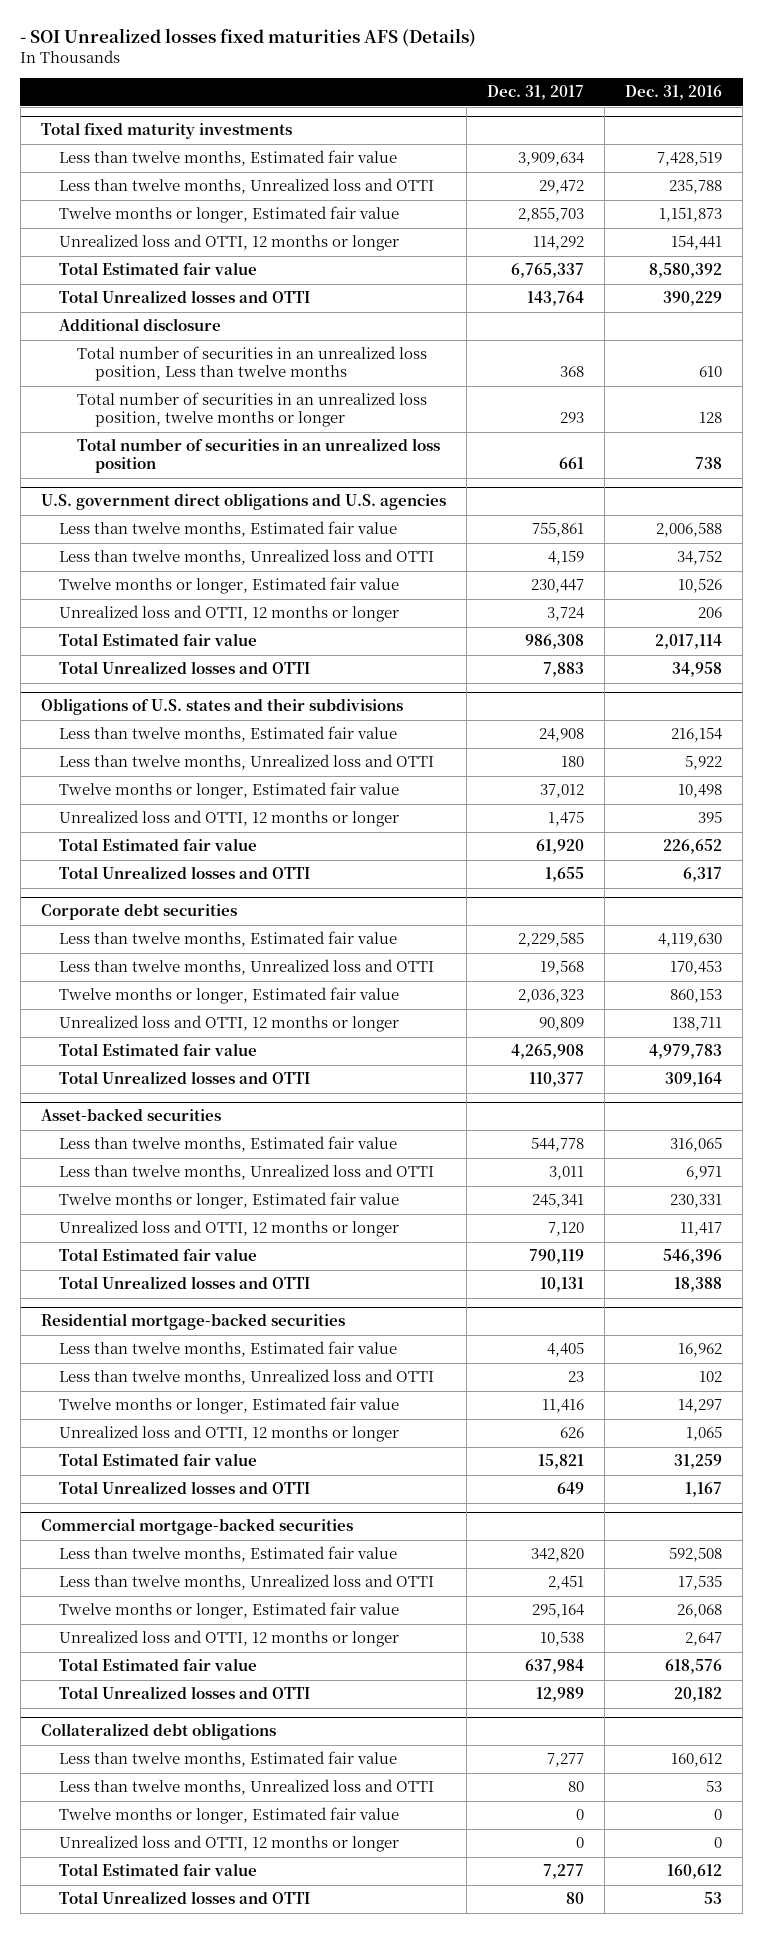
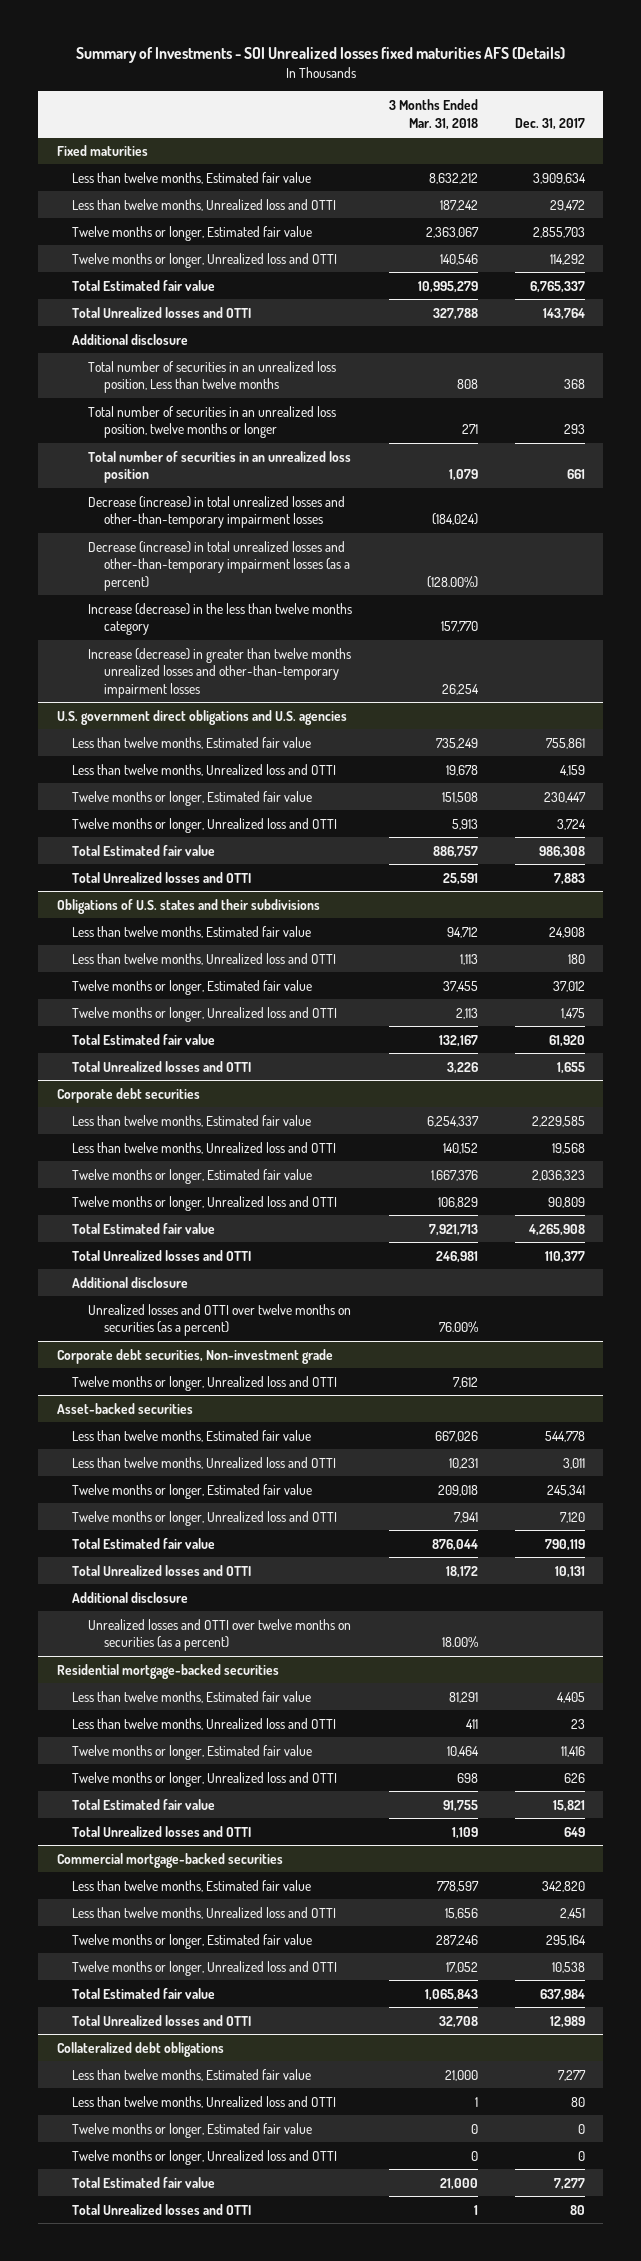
[20,28,477,48] - SOI Unrealized losses fixed maturities AFS (Details) -> [75,47,565,64] Summary of Investments - SOI Unrealized losses fixed maturities AFS (Details)
[624,85,722,101] Dec. 31, 2016 -> none
none -> [388,99,478,130] 3 Months Ended Mar. 31, 2018
[40,122,292,140] Total fixed maturity investments -> [56,144,148,156] Fixed maturities
[58,234,399,252] Unrealized loss and OTTI, 12 months or longer -> [72,252,338,268] Twelve months or longer, Unrealized loss and OTTI
none -> [87,495,345,529] Decrease (increase) in total unrealized losses and other-than-temporary impairment losses
none -> [87,540,350,591] Decrease (increase) in total unrealized losses and other-than-temporary impairment losses (as a percent)
none -> [87,602,352,636] Increase (decrease) in the less than twelve months category
none -> [87,647,351,698] Increase (decrease) in greater than twelve months unrealized losses and other-than-temporary impairment losses
[58,605,399,623] Unrealized loss and OTTI, 12 months or longer -> [72,817,338,833] Twelve months or longer, Unrealized loss and OTTI
[58,810,399,828] Unrealized loss and OTTI, 12 months or longer -> [72,1006,338,1022] Twelve months or longer, Unrealized loss and OTTI
[58,1015,399,1033] Unrealized loss and OTTI, 12 months or longer -> [72,1195,338,1211] Twelve months or longer, Unrealized loss and OTTI
none -> [72,1276,189,1288] Additional disclosure
none -> [87,1303,351,1337] Unrealized losses and OTTI over twelve months on securities (as a percent)
none -> [56,1348,333,1364] Corporate debt securities, Non-investment grade
none -> [72,1375,338,1391] Twelve months or longer, Unrealized loss and OTTI
[58,1220,399,1238] Unrealized loss and OTTI, 12 months or longer -> [72,1510,338,1526] Twelve months or longer, Unrealized loss and OTTI
none -> [72,1591,189,1603] Additional disclosure
none -> [87,1618,351,1652] Unrealized losses and OTTI over twelve months on securities (as a percent)
[58,1425,399,1443] Unrealized loss and OTTI, 12 months or longer -> [72,1771,338,1787] Twelve months or longer, Unrealized loss and OTTI
[58,1630,399,1648] Unrealized loss and OTTI, 12 months or longer -> [72,1960,338,1976] Twelve months or longer, Unrealized loss and OTTI
[58,1835,399,1853] Unrealized loss and OTTI, 12 months or longer -> [72,2149,338,2165] Twelve months or longer, Unrealized loss and OTTI

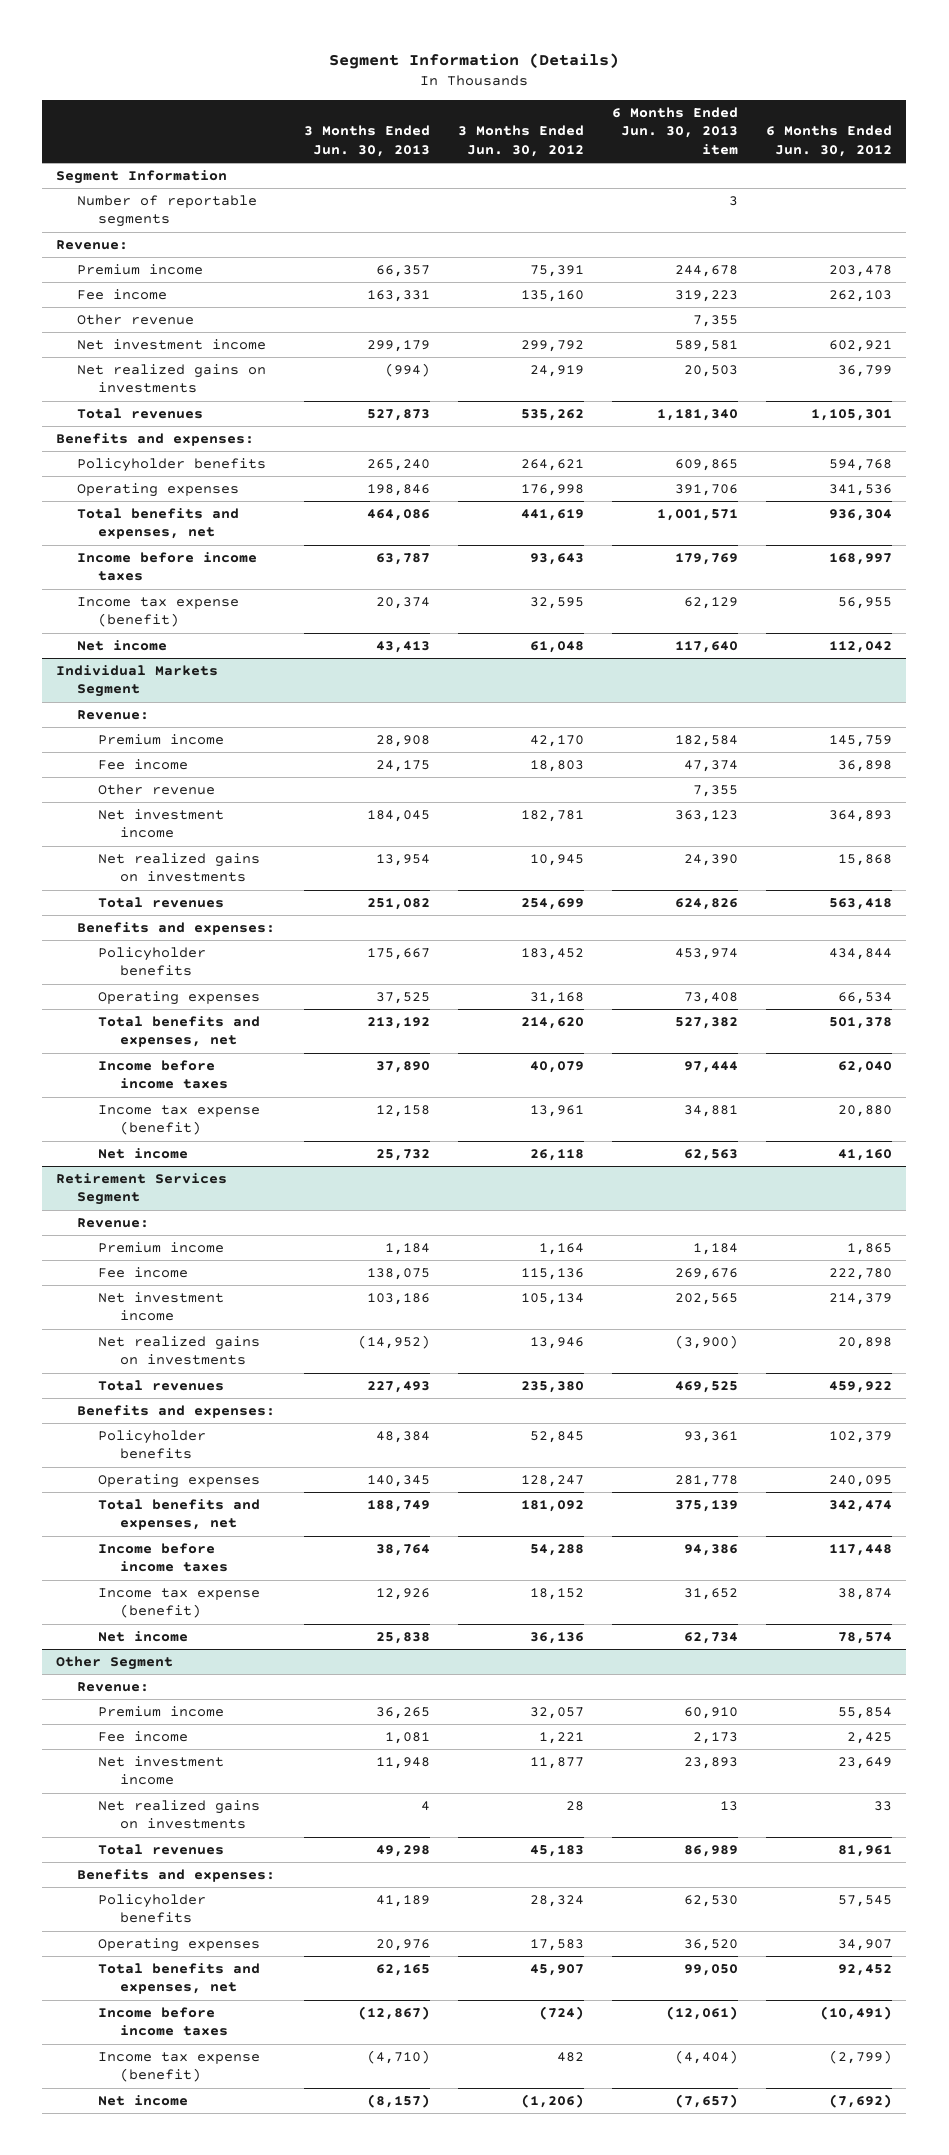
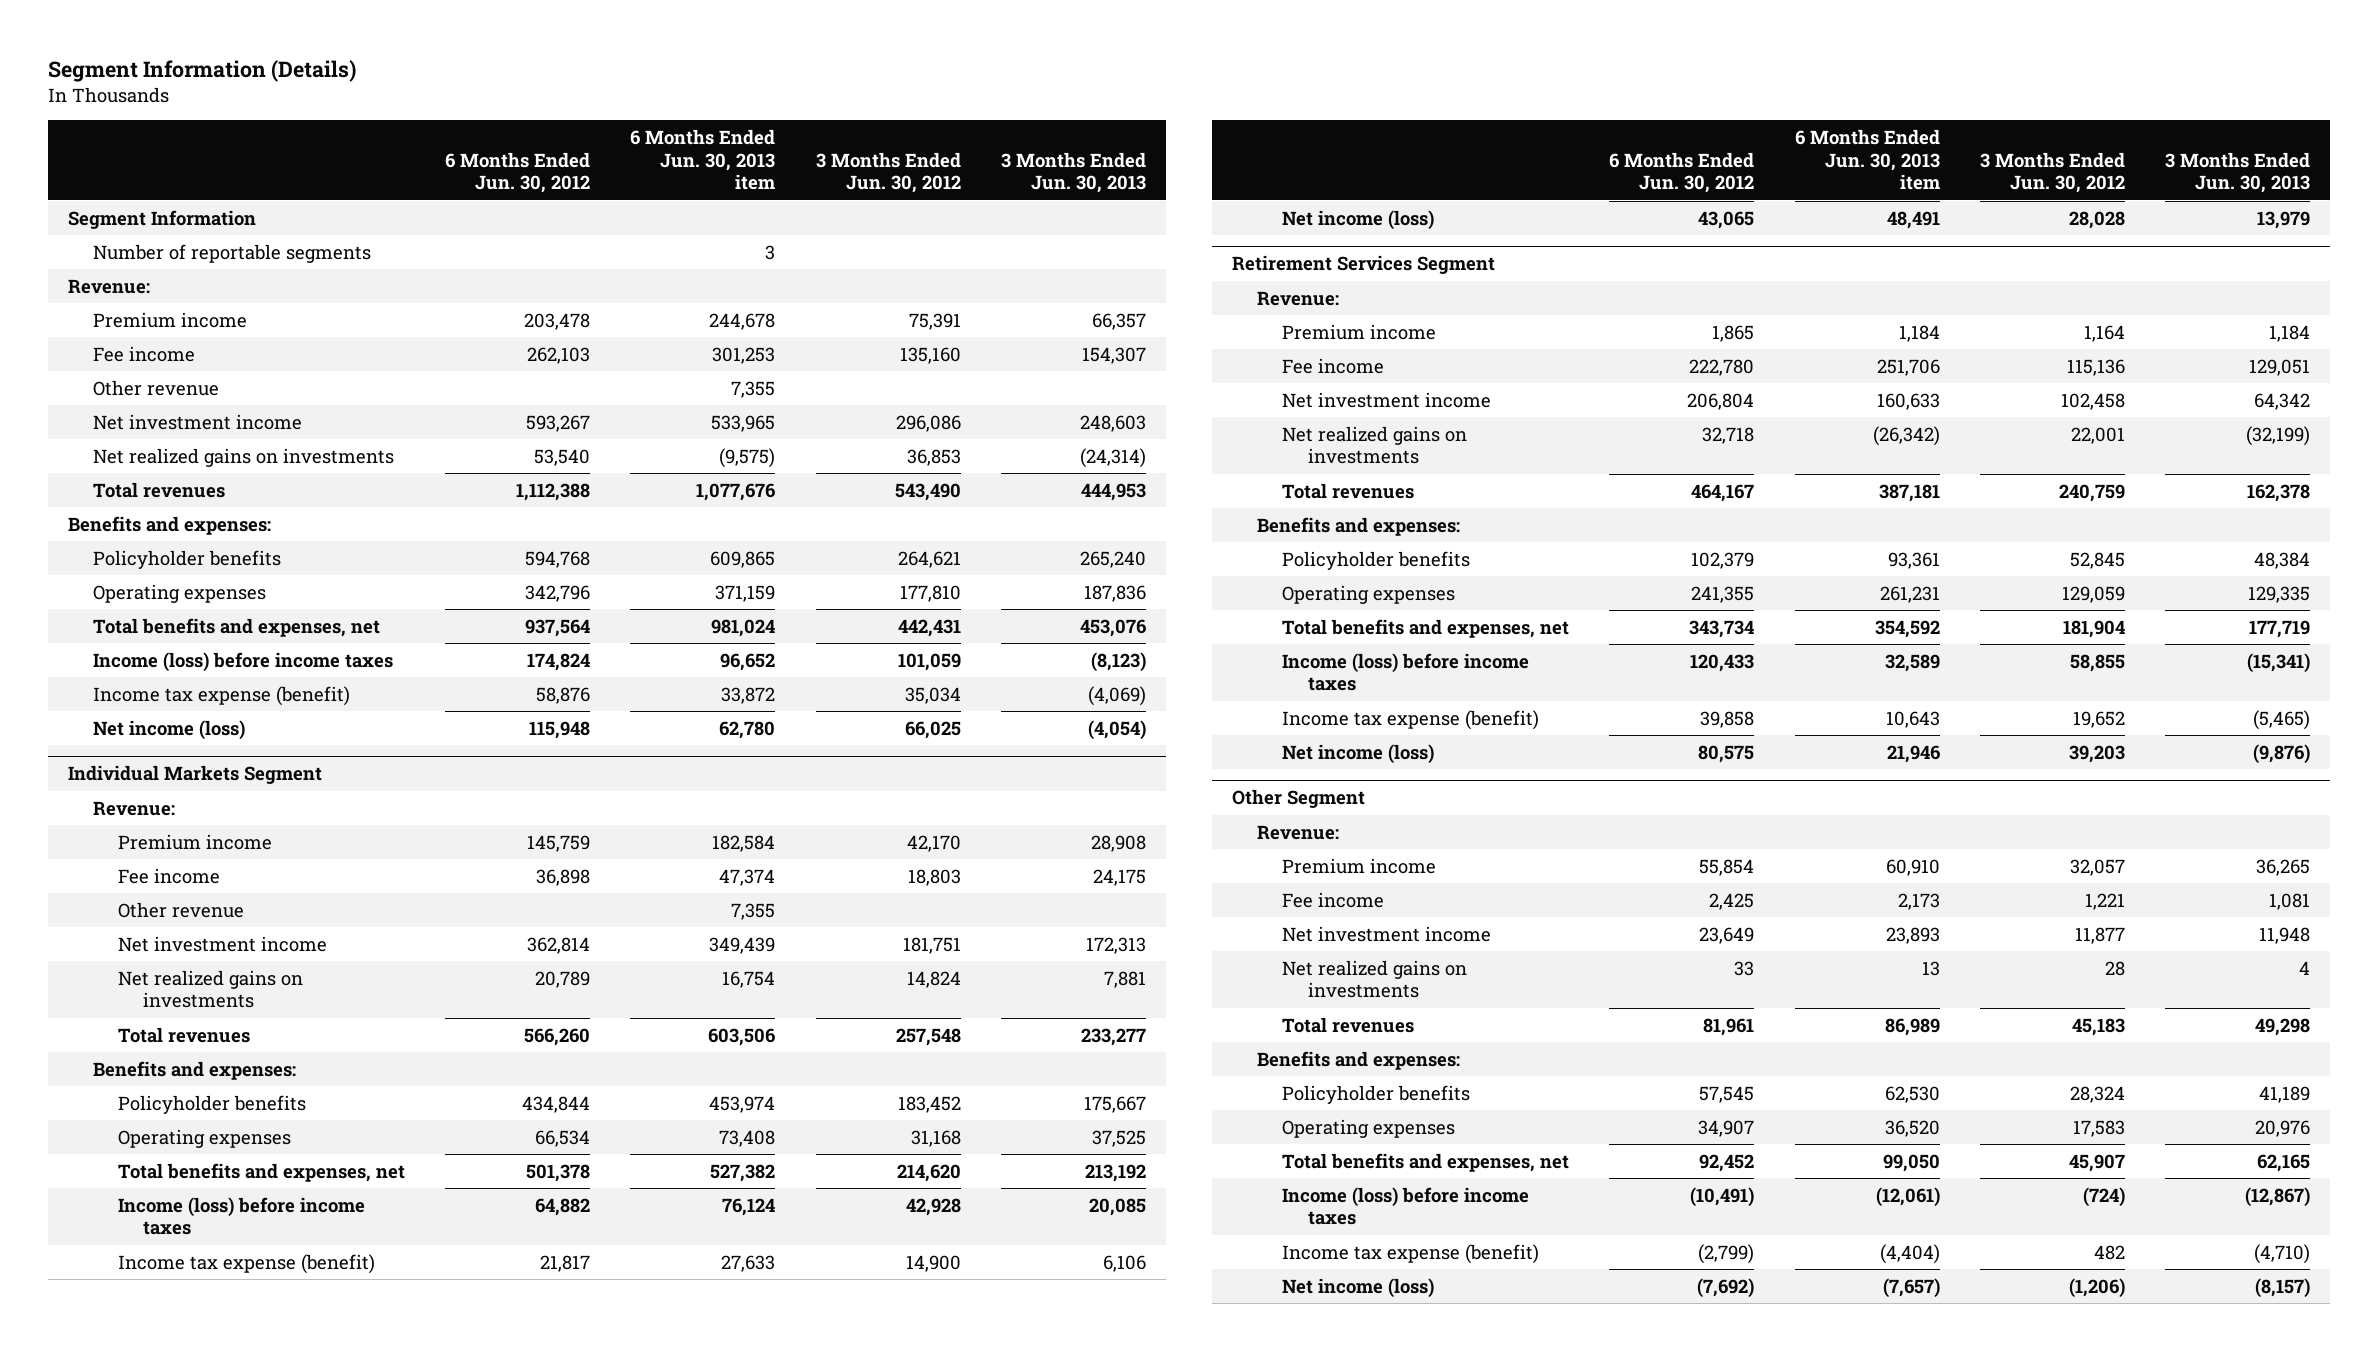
[366,289,430,302] 163,331 -> [1081,346,1146,364] 154,307
[675,289,739,302] 319,223 -> [712,346,776,364] 301,253
[366,339,430,352] 299,179 -> [1079,414,1146,432] 248,603
[520,339,584,352] 299,792 -> [895,414,961,432] 296,086
[675,339,739,352] 589,581 -> [711,414,776,432] 533,965
[829,339,893,352] 602,921 -> [526,414,591,432] 593,267
[384,362,430,377] (994) -> [1079,447,1146,468] (24,314)
[529,364,584,377] 24,919 -> [906,448,961,466] 36,853
[684,364,739,377] 20,503 -> [719,447,776,468] (9,575)
[838,364,893,377] 36,799 -> [534,448,591,466] 53,540
[366,408,430,421] 527,873 -> [1080,482,1146,501] 444,953
[520,408,584,421] 535,262 -> [894,482,961,501] 543,490
[657,408,739,421] 1,181,340 -> [696,482,776,501] 1,077,676
[811,408,893,421] 1,105,301 -> [516,482,591,501] 1,112,388
[366,483,430,496] 198,846 -> [1083,584,1146,602] 187,836
[520,483,584,496] 176,998 -> [899,584,961,602] 177,810
[675,483,739,496] 391,706 -> [715,584,776,602] 371,159
[829,483,893,496] 341,536 -> [525,584,591,602] 342,796
[366,508,430,521] 464,086 -> [1079,618,1146,637] 453,076
[520,508,584,521] 441,619 -> [897,618,961,637] 442,431
[657,508,739,521] 1,001,571 -> [711,618,776,637] 981,024
[829,508,893,521] 936,304 -> [525,618,591,637] 937,564
[77,551,258,582] Income before income taxes -> [93,651,394,672] Income (loss) before income taxes
[375,552,430,565] 63,787 -> [1090,651,1146,672] (8,123)
[529,552,584,565] 93,643 -> [897,652,961,671] 101,059
[675,552,739,565] 179,769 -> [720,652,776,671] 96,652
[829,552,893,565] 168,997 -> [527,652,591,671] 174,824
[375,596,430,609] 20,374 -> [1087,685,1146,706] (4,069)
[529,596,584,609] 32,595 -> [904,686,961,704] 35,034
[684,596,739,609] 62,129 -> [721,686,776,704] 33,872
[838,596,893,609] 56,955 -> [536,686,591,704] 58,876
[77,639,168,651] Net income -> [93,719,246,740] Net income (loss)
[375,640,430,653] 43,413 -> [1087,719,1146,740] (4,054)
[529,640,584,653] 61,048 -> [904,720,961,739] 66,025
[675,640,739,653] 117,640 -> [719,720,776,739] 62,780
[829,640,893,653] 112,042 -> [529,720,591,739] 115,948
[366,809,430,822] 184,045 -> [1085,936,1146,954] 172,313
[520,809,584,822] 182,781 -> [902,936,961,954] 181,751
[675,809,739,822] 363,123 -> [709,936,776,954] 349,439
[829,809,893,822] 364,893 -> [527,936,591,954] 362,814
[375,853,430,866] 13,954 -> [1103,970,1146,988] 7,881
[529,853,584,866] 10,945 -> [906,970,961,988] 14,824
[684,853,739,866] 24,390 -> [722,970,776,988] 16,754
[838,853,893,866] 15,868 -> [535,970,591,988] 20,789
[366,897,430,910] 251,082 -> [1080,1027,1146,1046] 233,277
[520,897,584,910] 254,699 -> [895,1027,961,1046] 257,548
[675,897,739,910] 624,826 -> [708,1027,776,1046] 603,506
[829,897,893,910] 563,418 -> [524,1027,591,1046] 566,260
[98,1059,228,1090] Income before income taxes -> [118,1196,366,1236] Income (loss) before income taxes
[375,1060,430,1073] 37,890 -> [1088,1197,1146,1216] 20,085
[529,1060,584,1073] 40,079 -> [905,1197,961,1216] 42,928
[684,1060,739,1073] 97,444 -> [722,1197,776,1216] 76,124
[838,1060,893,1073] 62,040 -> [535,1197,591,1216] 64,882
[375,1104,430,1117] 12,158 -> [1102,1254,1146,1272] 6,106
[529,1104,584,1117] 13,961 -> [905,1254,961,1272] 14,900
[684,1104,739,1117] 34,881 -> [721,1254,776,1272] 27,633
[838,1104,893,1117] 20,880 -> [540,1254,591,1272] 21,817
[98,1147,189,1159] Net income -> [1282,209,1435,230] Net income (loss)
[375,1148,430,1161] 25,732 -> [2256,210,2310,229] 13,979
[529,1148,584,1161] 26,118 -> [2068,210,2125,229] 28,028
[684,1148,739,1161] 62,563 -> [1886,210,1940,229] 48,491
[838,1148,893,1161] 41,160 -> [1698,210,1755,229] 43,065
[366,1267,430,1280] 138,075 -> [2248,358,2310,376] 129,051
[675,1267,739,1280] 269,676 -> [1876,358,1940,376] 251,706
[366,1292,430,1305] 103,186 -> [2253,392,2310,410] 64,342
[520,1292,584,1305] 105,134 -> [2060,392,2125,410] 102,458
[675,1292,739,1305] 202,565 -> [1876,392,1940,410] 160,633
[829,1292,893,1305] 214,379 -> [1687,392,1755,410] 206,804
[357,1334,430,1349] (14,952) -> [2245,425,2310,446] (32,199)
[529,1336,584,1349] 13,946 -> [2070,426,2125,444] 22,001
[675,1334,739,1349] (3,900) -> [1872,425,1940,446] (26,342)
[838,1336,893,1349] 20,898 -> [1702,426,1755,444] 32,718
[366,1380,430,1393] 227,493 -> [2246,483,2310,502] 162,378
[520,1380,584,1393] 235,380 -> [2058,483,2125,502] 240,759
[675,1380,739,1393] 469,525 -> [1878,483,1940,502] 387,181
[829,1380,893,1393] 459,922 -> [1691,483,1755,502] 464,167
[366,1474,430,1487] 140,345 -> [2247,585,2310,603] 129,335
[520,1474,584,1487] 128,247 -> [2061,585,2125,603] 129,059
[675,1474,739,1487] 281,778 -> [1879,585,1940,603] 261,231
[829,1474,893,1487] 240,095 -> [1691,585,1755,603] 241,355
[366,1499,430,1512] 188,749 -> [2248,619,2310,638] 177,719
[520,1499,584,1512] 181,092 -> [2062,619,2125,638] 181,904
[675,1499,739,1512] 375,139 -> [1874,619,1940,638] 354,592
[829,1499,893,1512] 342,474 -> [1689,619,1755,638] 343,734
[98,1542,228,1573] Income before income taxes -> [1282,652,1530,692] Income (loss) before income taxes
[375,1543,430,1556] 38,764 -> [2246,652,2310,673] (15,341)
[529,1543,584,1556] 54,288 -> [2069,653,2125,672] 58,855
[684,1543,739,1556] 94,386 -> [1884,653,1940,672] 32,589
[829,1543,893,1556] 117,448 -> [1690,653,1755,672] 120,433
[375,1587,430,1600] 12,926 -> [2252,709,2310,730] (5,465)
[529,1587,584,1600] 18,152 -> [2072,710,2125,728] 19,652
[684,1587,739,1600] 31,652 -> [1885,710,1940,728] 10,643
[838,1587,893,1600] 38,874 -> [1700,710,1755,728] 39,858
[98,1630,189,1642] Net income -> [1282,743,1435,764] Net income (loss)
[375,1631,430,1644] 25,838 -> [2252,743,2310,764] (9,876)
[529,1631,584,1644] 36,136 -> [2068,744,2125,763] 39,203
[684,1631,739,1644] 62,734 -> [1886,744,1940,763] 21,946
[838,1631,893,1644] 78,574 -> [1698,744,1755,763] 80,575
[98,2006,228,2037] Income before income taxes -> [1282,1186,1530,1226] Income (loss) before income taxes
[98,2094,189,2106] Net income -> [1282,1277,1435,1298] Net income (loss)

